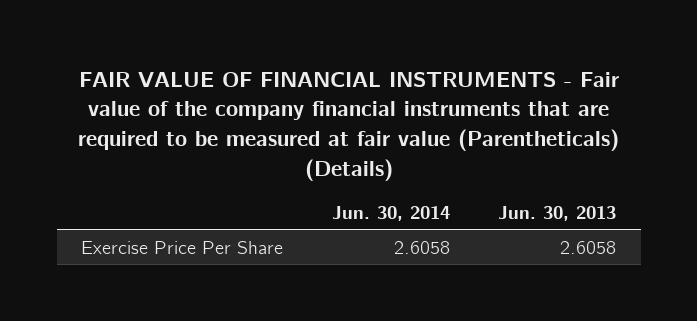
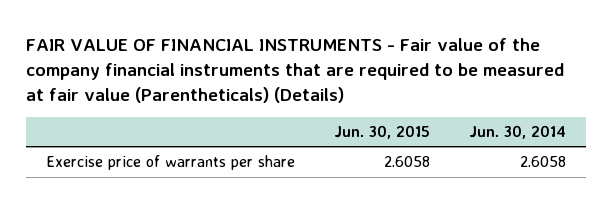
[498,206,617,222] Jun. 30, 2013 -> none
none -> [333,125,430,140] Jun. 30, 2015
[81,240,284,254] Exercise Price Per Share -> [45,155,295,171] Exercise price of warrants per share

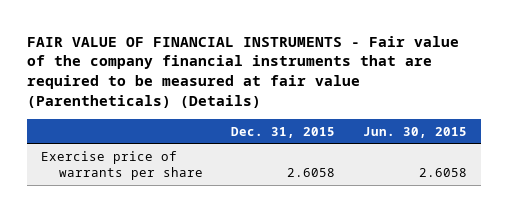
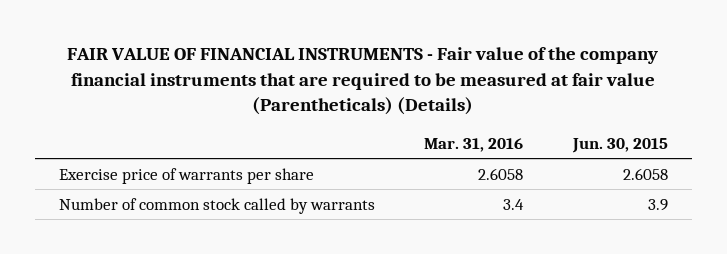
[231,126,336,138] Dec. 31, 2015 -> none
none -> [424,137,524,152] Mar. 31, 2016
none -> [59,197,376,214] Number of common stock called by warrants

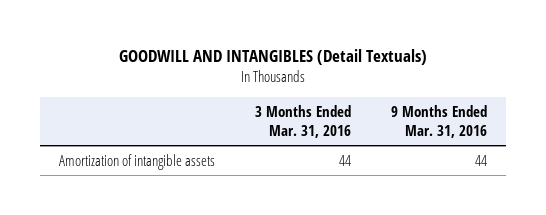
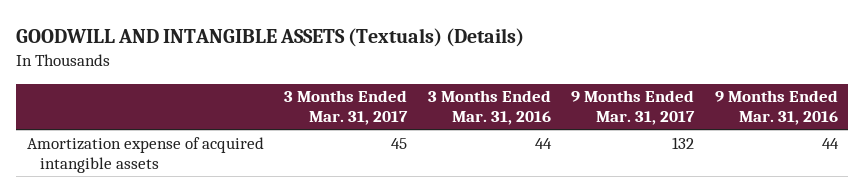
[118,49,427,66] GOODWILL AND INTANGIBLES (Detail Textuals) -> [16,28,525,48] GOODWILL AND INTANGIBLE ASSETS (Textuals) (Details)
none -> [284,90,409,126] 3 Months Ended Mar. 31, 2017
none -> [571,90,696,126] 9 Months Ended Mar. 31, 2017
[59,153,216,170] Amortization of intangible assets -> [26,136,264,173] Amortization expense of acquired intangible assets

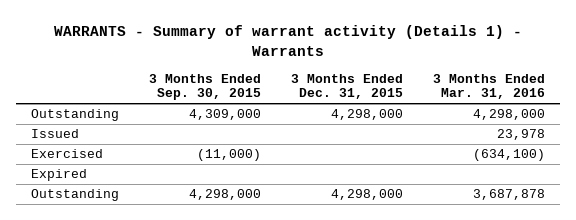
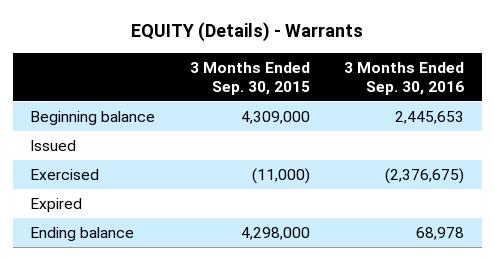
[53,24,522,56] WARRANTS - Summary of warrant activity (Details 1) - Warrants -> [131,21,364,42] EQUITY (Details) - Warrants
[290,73,403,100] 3 Months Ended Dec. 31, 2015 -> none
[432,73,545,100] 3 Months Ended Mar. 31, 2016 -> none
none -> [344,61,465,95] 3 Months Ended Sep. 30, 2016
[30,109,119,122] Outstanding -> [29,111,155,126] Beginning balance
[30,189,119,202] Outstanding -> [29,227,134,242] Ending balance

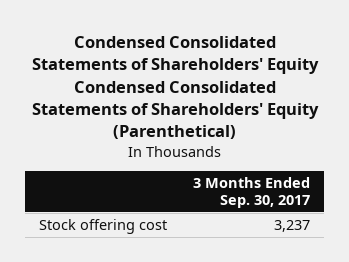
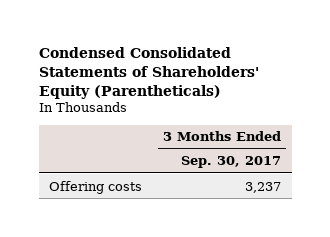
[31,35,319,140] Condensed Consolidated Statements of Shareholders' Equity Condensed Consolidated Statements of Shareholders' Equity (Parenthetical) -> [38,46,259,99] Condensed Consolidated Statements of Shareholders' Equity (Parentheticals)
[38,219,167,235] Stock offering cost -> [49,180,143,194] Offering costs

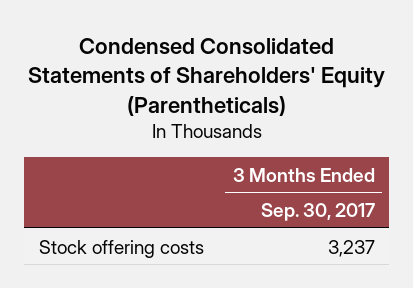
[49,180,143,194] Offering costs -> [38,239,204,258] Stock offering costs

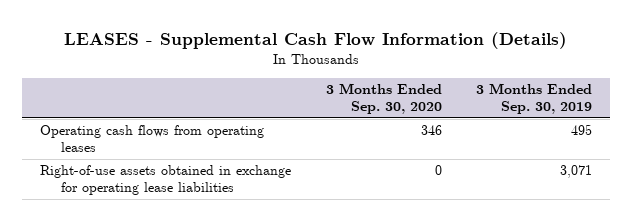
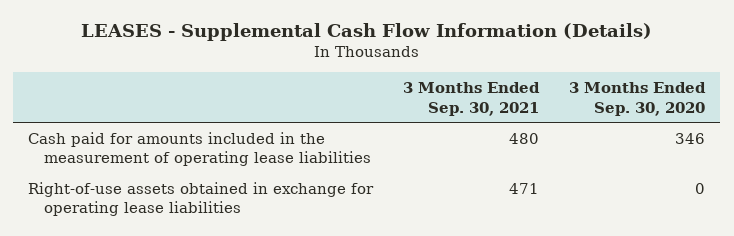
[476,83,593,115] 3 Months Ended Sep. 30, 2019 -> none
none -> [403,82,541,116] 3 Months Ended Sep. 30, 2021
[39,125,264,153] Operating cash flows from operating leases -> [28,131,372,167] Cash paid for amounts included in the measurement of operating lease liabilities

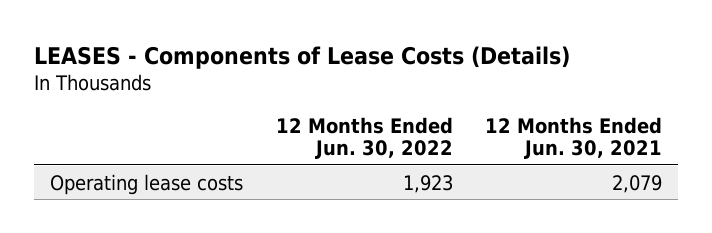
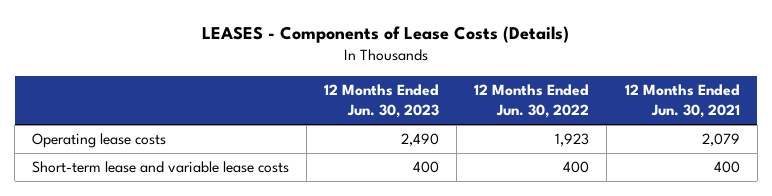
none -> [324,84,440,119] 12 Months Ended Jun. 30, 2023
none -> [32,161,290,174] Short-term lease and variable lease costs

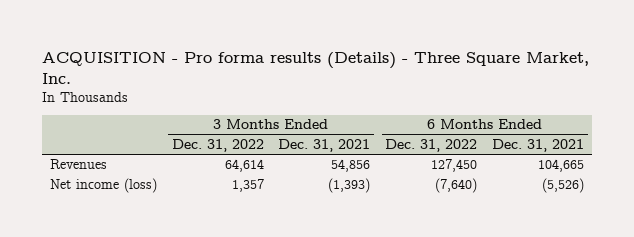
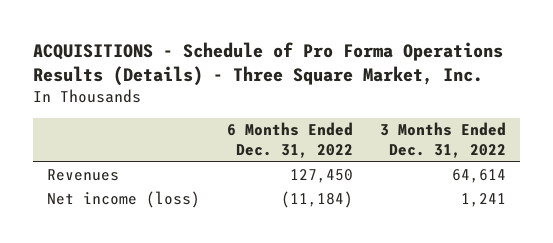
[42,51,590,84] ACQUISITION - Pro forma results (Details) - Three Square Market, Inc. -> [32,42,503,87] ACQUISITIONS - Schedule of Pro Forma Operations Results (Details) - Three Square Market, Inc.
[278,139,371,153] Dec. 31, 2021 -> none
[492,139,585,153] Dec. 31, 2021 -> none
[231,179,264,193] 1,357 -> [461,192,507,207] 1,241
[435,178,478,194] (7,640) -> [281,190,354,208] (11,184)

